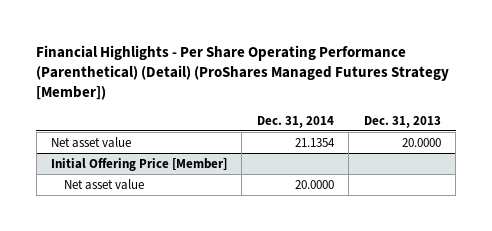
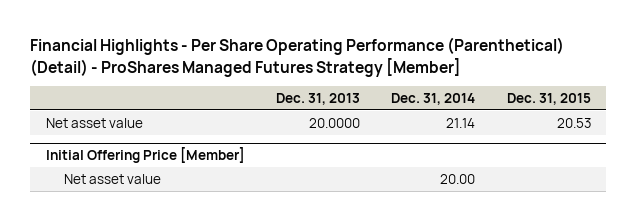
[36,44,450,101] Financial Highlights - Per Share Operating Performance (Parenthetical) (Detail) (ProShares Managed Futures Strategy [Member]) -> [30,37,565,77] Financial Highlights - Per Share Operating Performance (Parenthetical) (Detail) - ProShares Managed Futures Strategy [Member]
none -> [506,92,591,105] Dec. 31, 2015
[294,137,335,147] 21.1354 -> [446,117,476,128] 21.14
[294,179,334,189] 20.0000 -> [440,173,476,184] 20.00

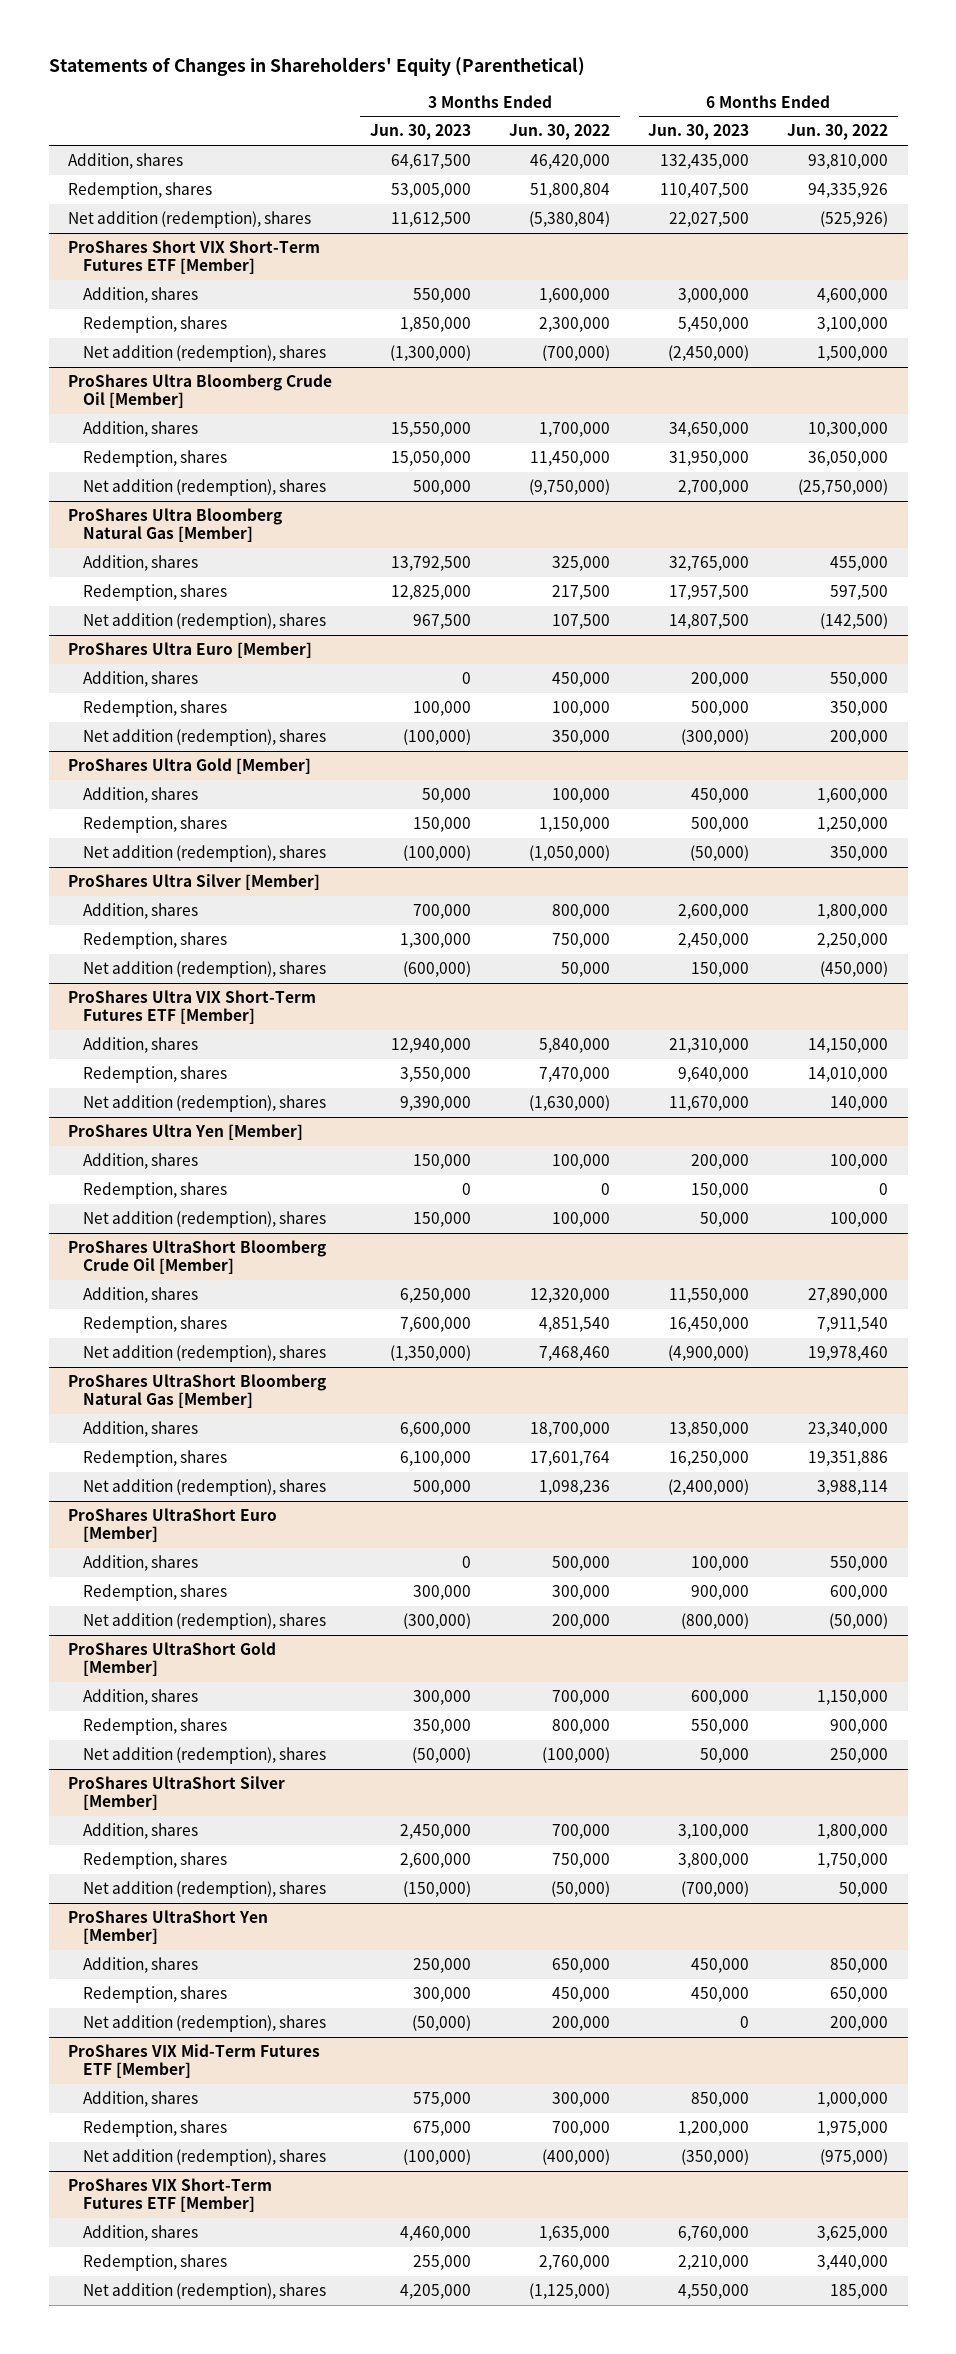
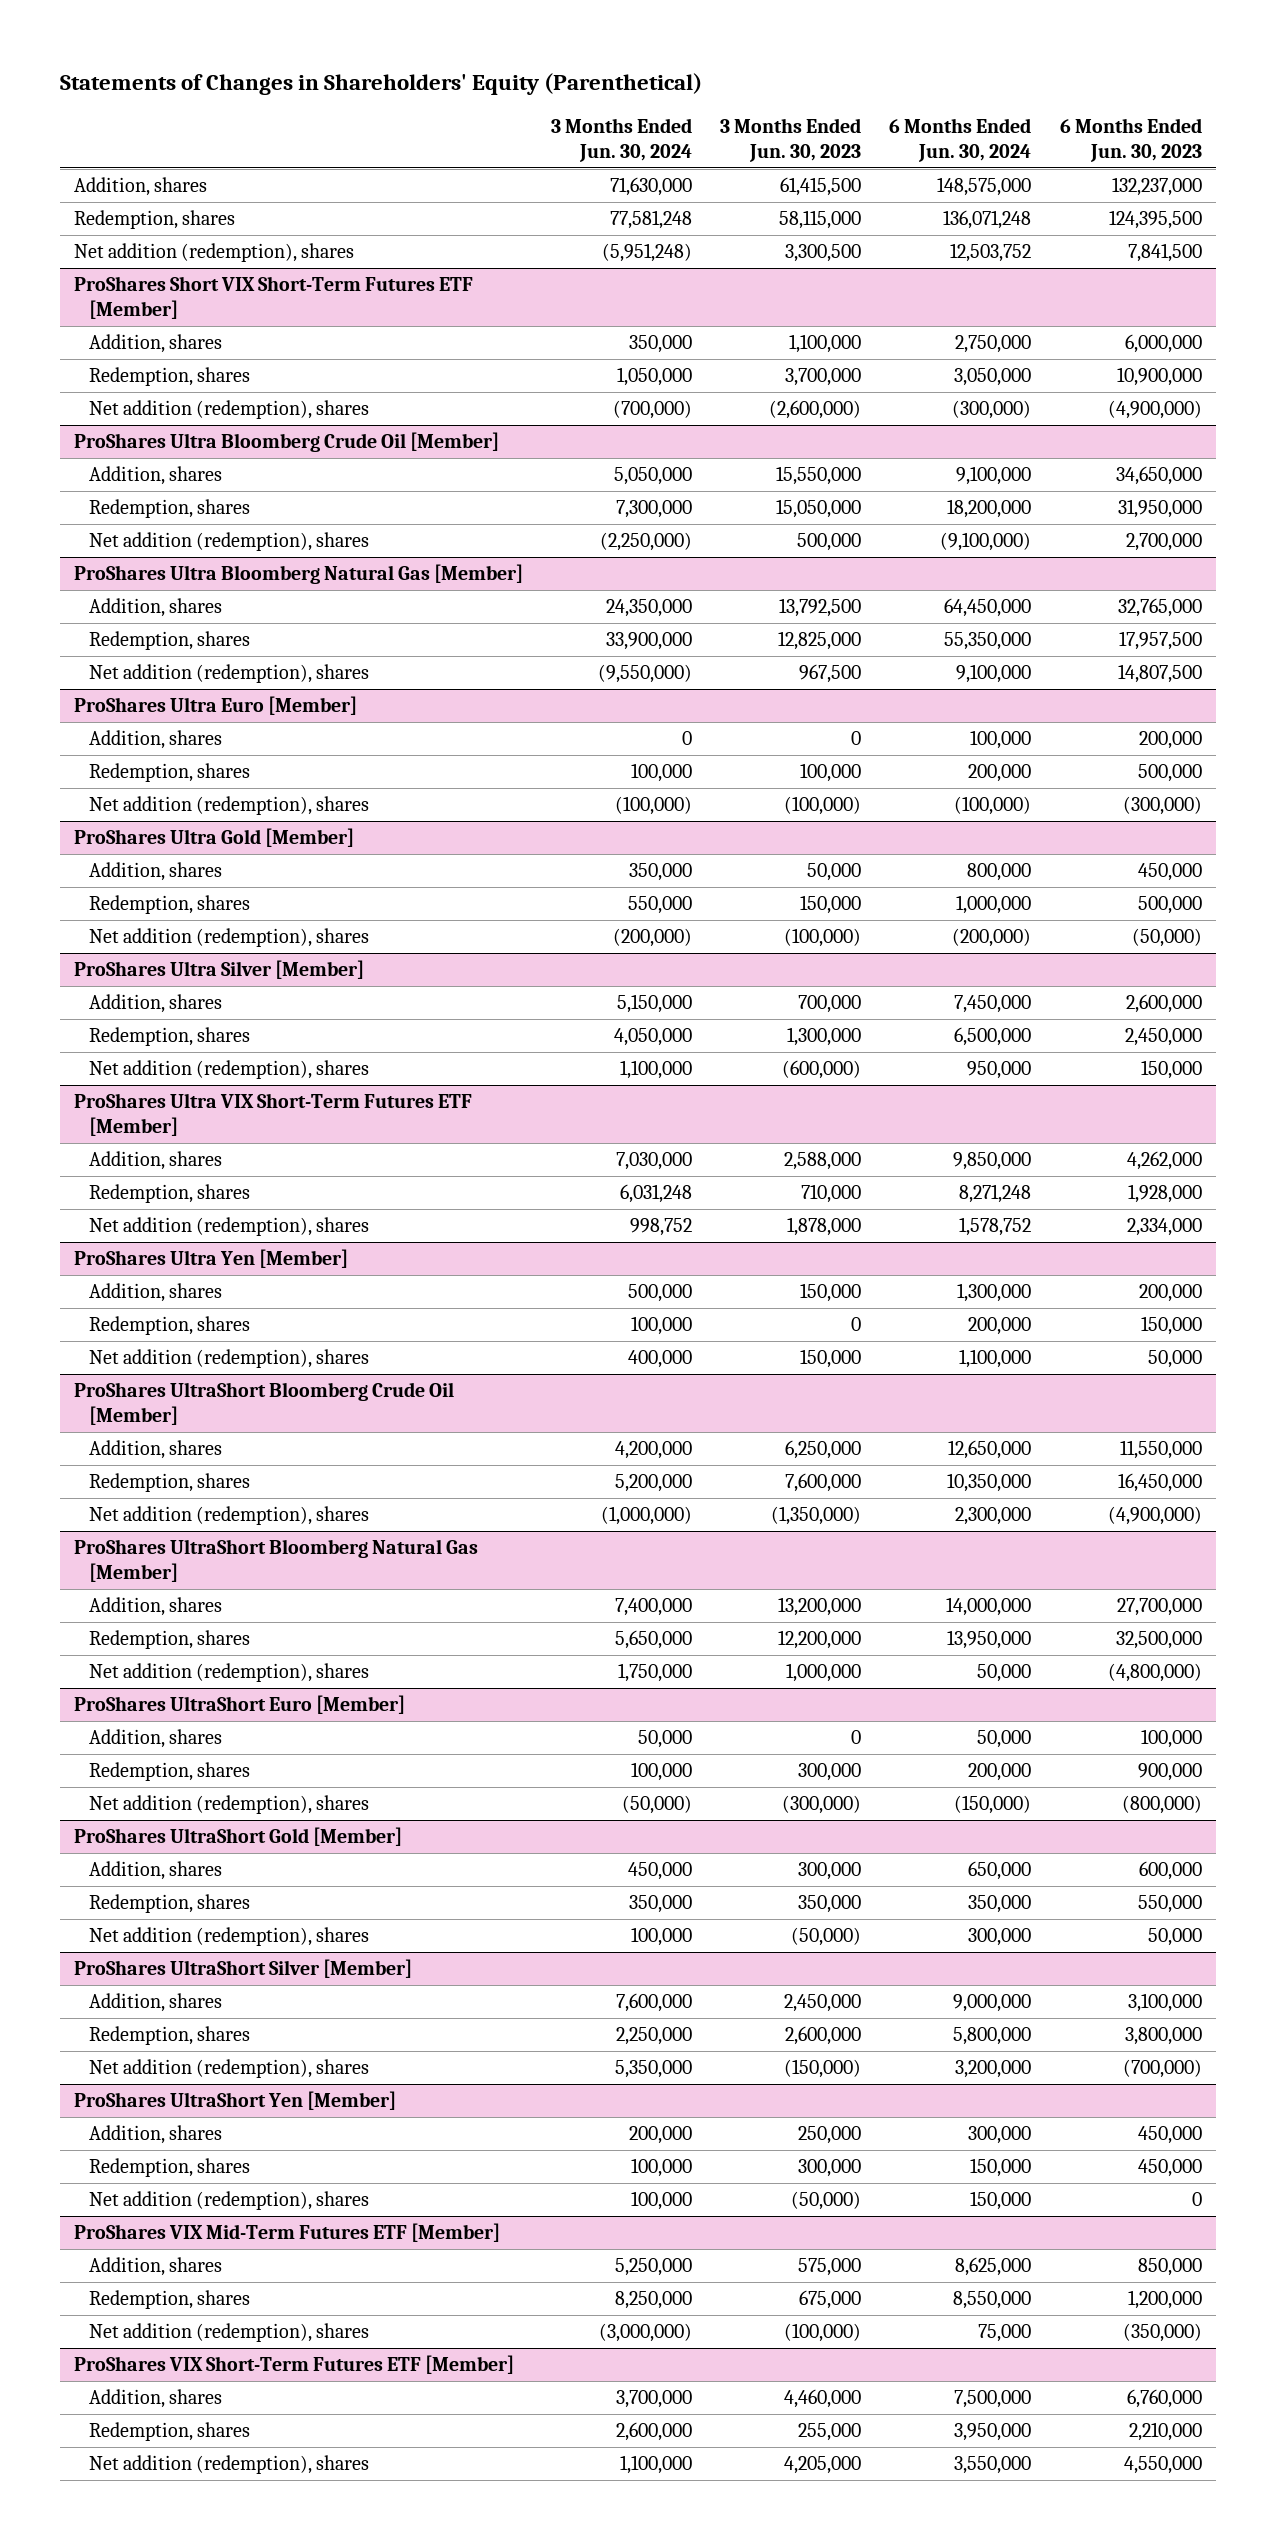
[509,124,611,141] Jun. 30, 2022 -> none
[787,124,889,141] Jun. 30, 2022 -> none
none -> [551,117,693,162] 3 Months Ended Jun. 30, 2024
none -> [889,117,1032,162] 6 Months Ended Jun. 30, 2024
[390,153,471,169] 64,617,500 -> [780,177,862,197] 61,415,500
[660,153,750,169] 132,435,000 -> [1111,177,1202,197] 132,237,000
[390,182,471,198] 53,005,000 -> [779,210,862,230] 58,115,000
[660,182,750,198] 110,407,500 -> [1108,210,1202,230] 124,395,500
[390,211,471,227] 11,612,500 -> [785,244,862,263] 3,300,500
[669,211,750,227] 22,027,500 -> [1127,243,1202,263] 7,841,500
[412,287,471,303] 550,000 -> [789,334,862,354] 1,100,000
[678,287,750,303] 3,000,000 -> [1124,334,1202,354] 6,000,000
[399,316,471,332] 1,850,000 -> [785,368,862,387] 3,700,000
[678,316,750,332] 5,450,000 -> [1116,367,1202,387] 10,900,000
[389,344,471,361] (1,300,000) -> [769,400,862,420] (2,600,000)
[668,344,750,361] (2,450,000) -> [1107,400,1202,420] (4,900,000)
[390,1037,471,1053] 12,940,000 -> [784,1152,862,1171] 2,588,000
[669,1037,750,1053] 21,310,000 -> [1126,1151,1202,1171] 4,262,000
[399,1066,471,1082] 3,550,000 -> [801,1184,862,1204] 710,000
[678,1066,750,1082] 9,640,000 -> [1127,1184,1202,1204] 1,928,000
[399,1095,471,1111] 9,390,000 -> [787,1217,862,1237] 1,878,000
[669,1095,750,1111] 11,670,000 -> [1126,1218,1202,1237] 2,334,000
[399,1421,471,1437] 6,600,000 -> [778,1597,862,1617] 13,200,000
[669,1421,750,1437] 13,850,000 -> [1116,1598,1202,1617] 27,700,000
[399,1450,471,1466] 6,100,000 -> [778,1630,862,1650] 12,200,000
[669,1450,750,1466] 16,250,000 -> [1115,1631,1202,1650] 32,500,000
[412,1479,471,1495] 500,000 -> [786,1663,862,1683] 1,000,000
[668,1478,750,1495] (2,400,000) -> [1107,1663,1202,1683] (4,800,000)

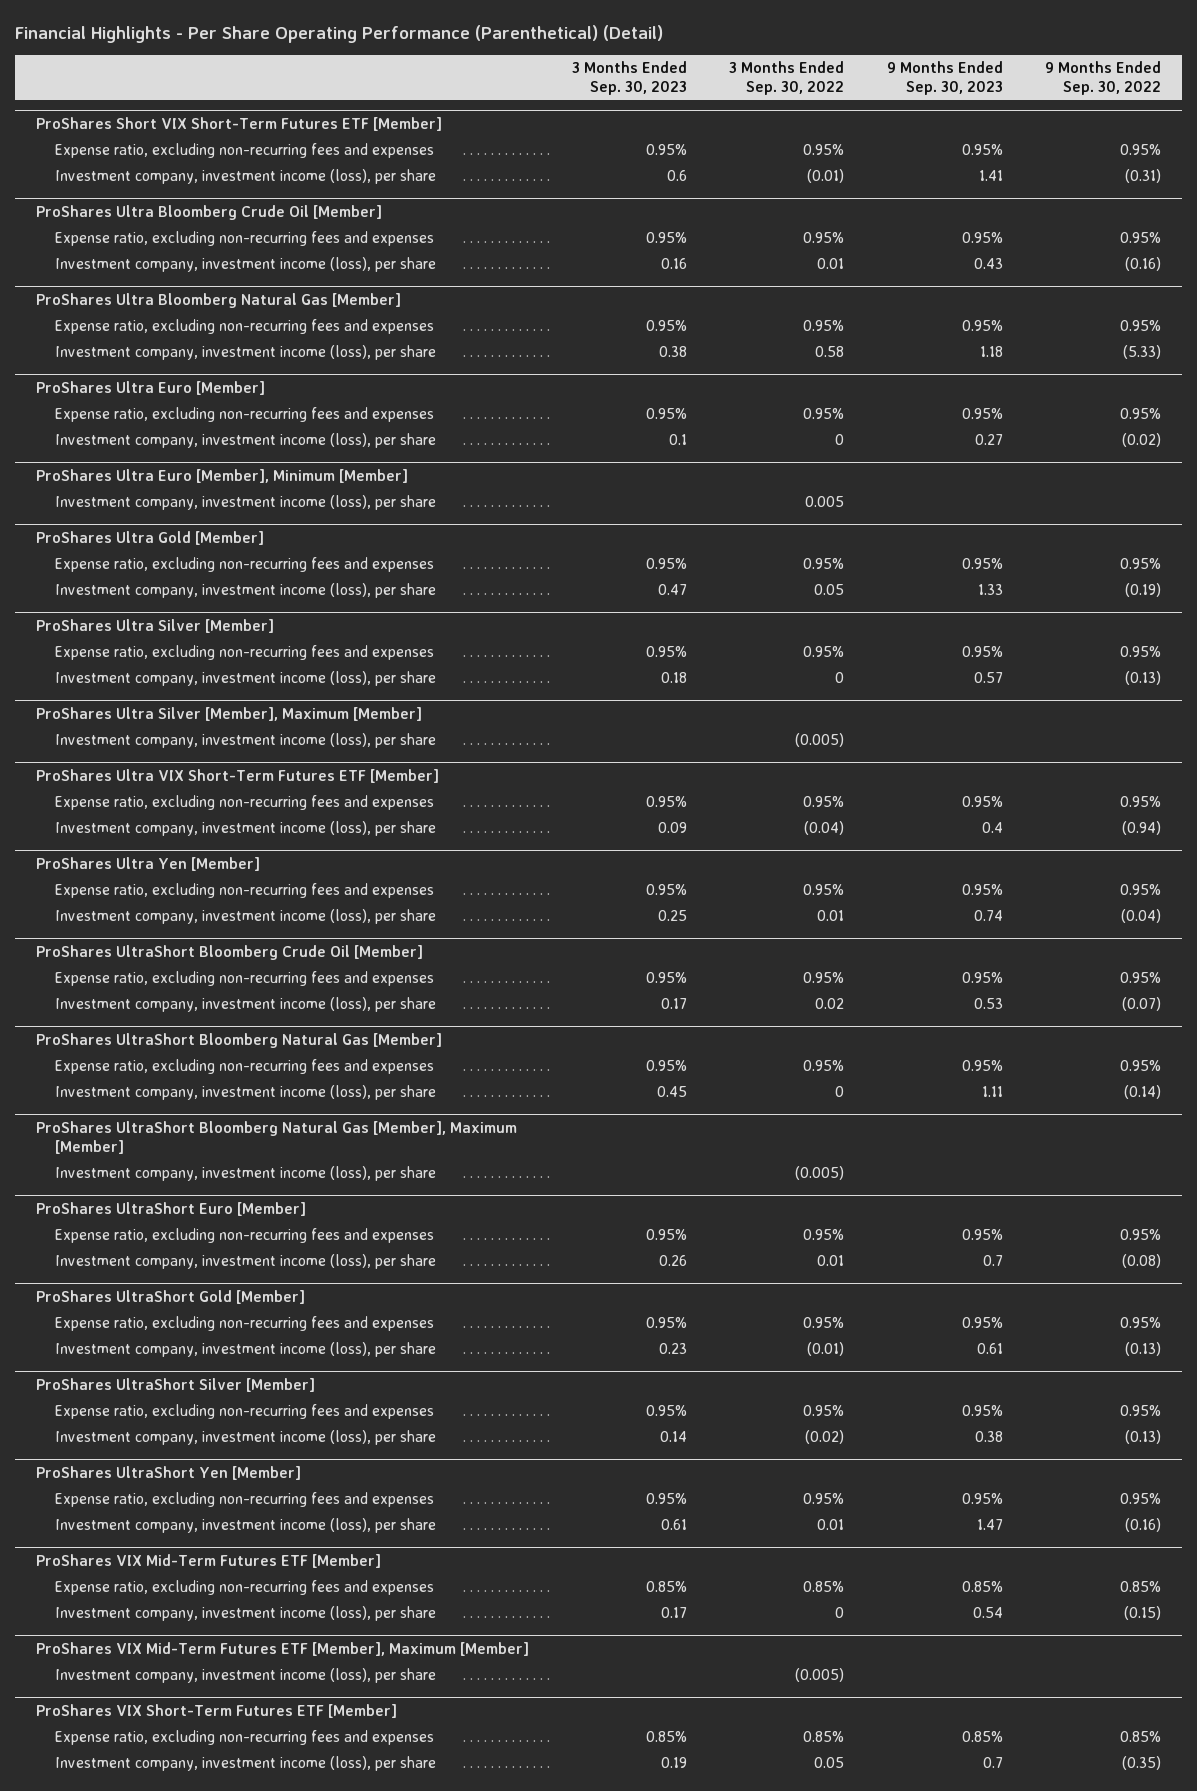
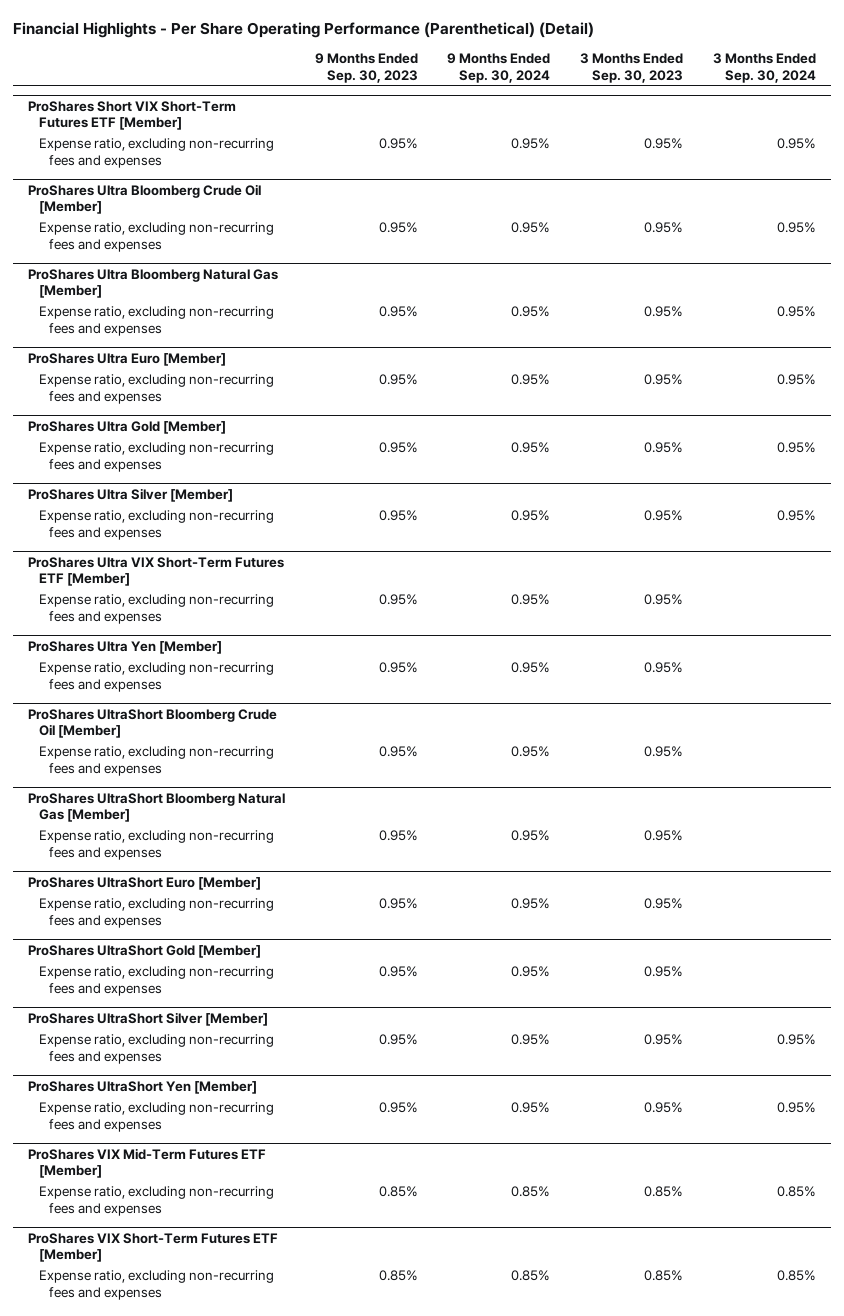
[729,61,845,96] 3 Months Ended Sep. 30, 2022 -> none
[1045,61,1162,96] 9 Months Ended Sep. 30, 2022 -> none
none -> [447,53,551,83] 9 Months Ended Sep. 30, 2024
none -> [712,53,816,83] 3 Months Ended Sep. 30, 2024
[55,169,437,185] Investment company, investment income (loss), per share -> none
[55,257,437,273] Investment company, investment income (loss), per share -> none
[55,345,437,361] Investment company, investment income (loss), per share -> none
[55,433,437,449] Investment company, investment income (loss), per share -> none
[36,468,409,483] ProShares Ultra Euro [Member], Minimum [Member] -> none
[55,495,437,511] Investment company, investment income (loss), per share -> none
[55,583,437,599] Investment company, investment income (loss), per share -> none
[55,671,437,687] Investment company, investment income (loss), per share -> none
[36,706,423,721] ProShares Ultra Silver [Member], Maximum [Member] -> none
[55,733,437,749] Investment company, investment income (loss), per share -> none
[55,821,437,837] Investment company, investment income (loss), per share -> none
[55,909,437,925] Investment company, investment income (loss), per share -> none
[55,997,437,1013] Investment company, investment income (loss), per share -> none
[55,1085,437,1101] Investment company, investment income (loss), per share -> none
[36,1120,518,1155] ProShares UltraShort Bloomberg Natural Gas [Member], Maximum [Member] -> none
[55,1166,437,1182] Investment company, investment income (loss), per share -> none
[55,1254,437,1270] Investment company, investment income (loss), per share -> none
[55,1342,437,1358] Investment company, investment income (loss), per share -> none
[55,1430,437,1446] Investment company, investment income (loss), per share -> none
[55,1518,437,1534] Investment company, investment income (loss), per share -> none
[55,1606,437,1622] Investment company, investment income (loss), per share -> none
[36,1641,530,1656] ProShares VIX Mid-Term Futures ETF [Member], Maximum [Member] -> none
[55,1668,437,1684] Investment company, investment income (loss), per share -> none
[55,1756,437,1772] Investment company, investment income (loss), per share -> none

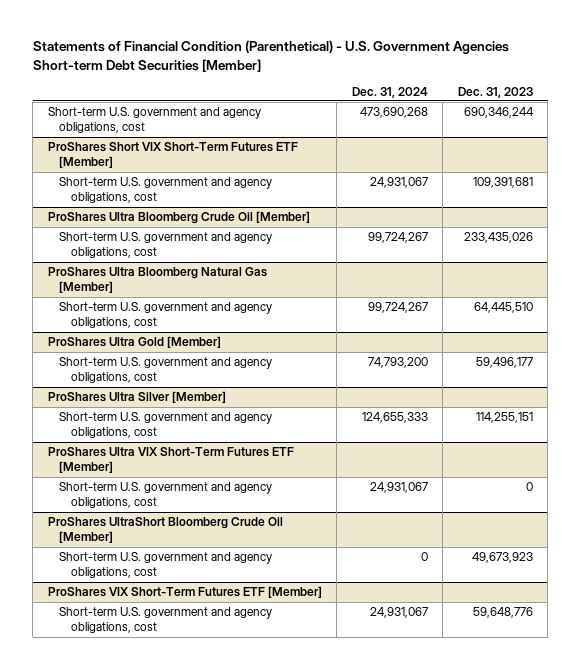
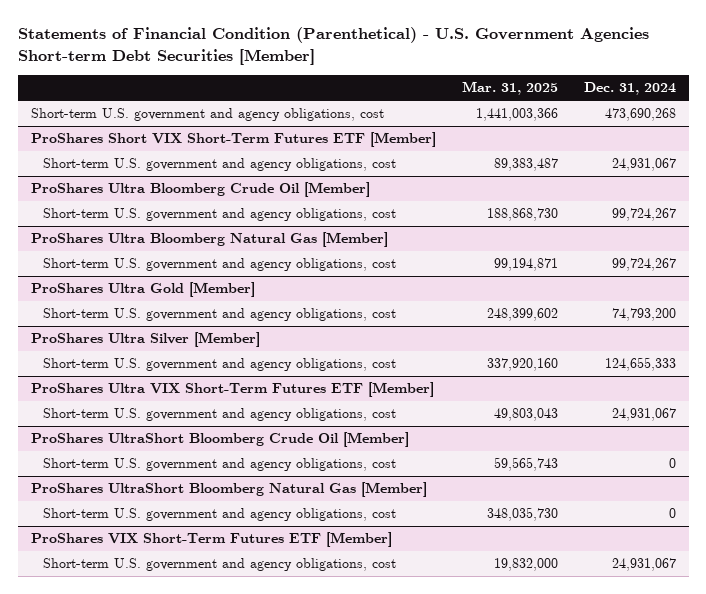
[457,86,533,98] Dec. 31, 2023 -> none
none -> [461,81,558,96] Mar. 31, 2025
none -> [30,482,427,498] ProShares UltraShort Bloomberg Natural Gas [Member]
none -> [42,508,396,522] Short-term U.S. government and agency obligations, cost

